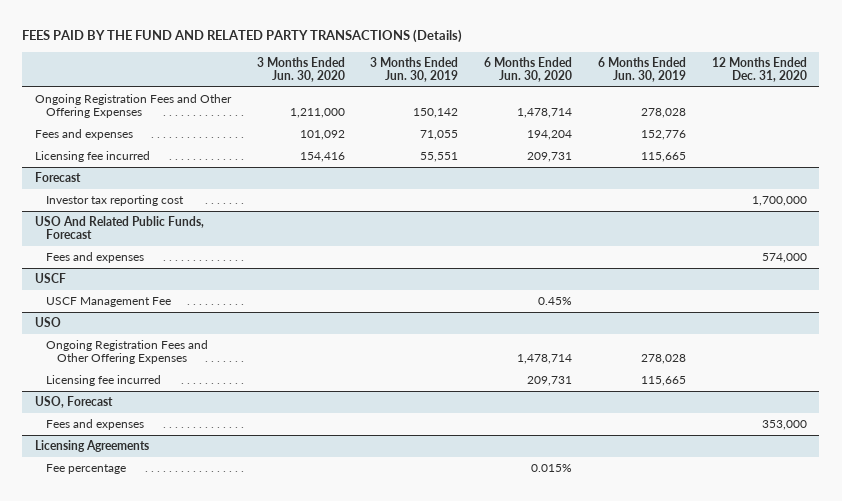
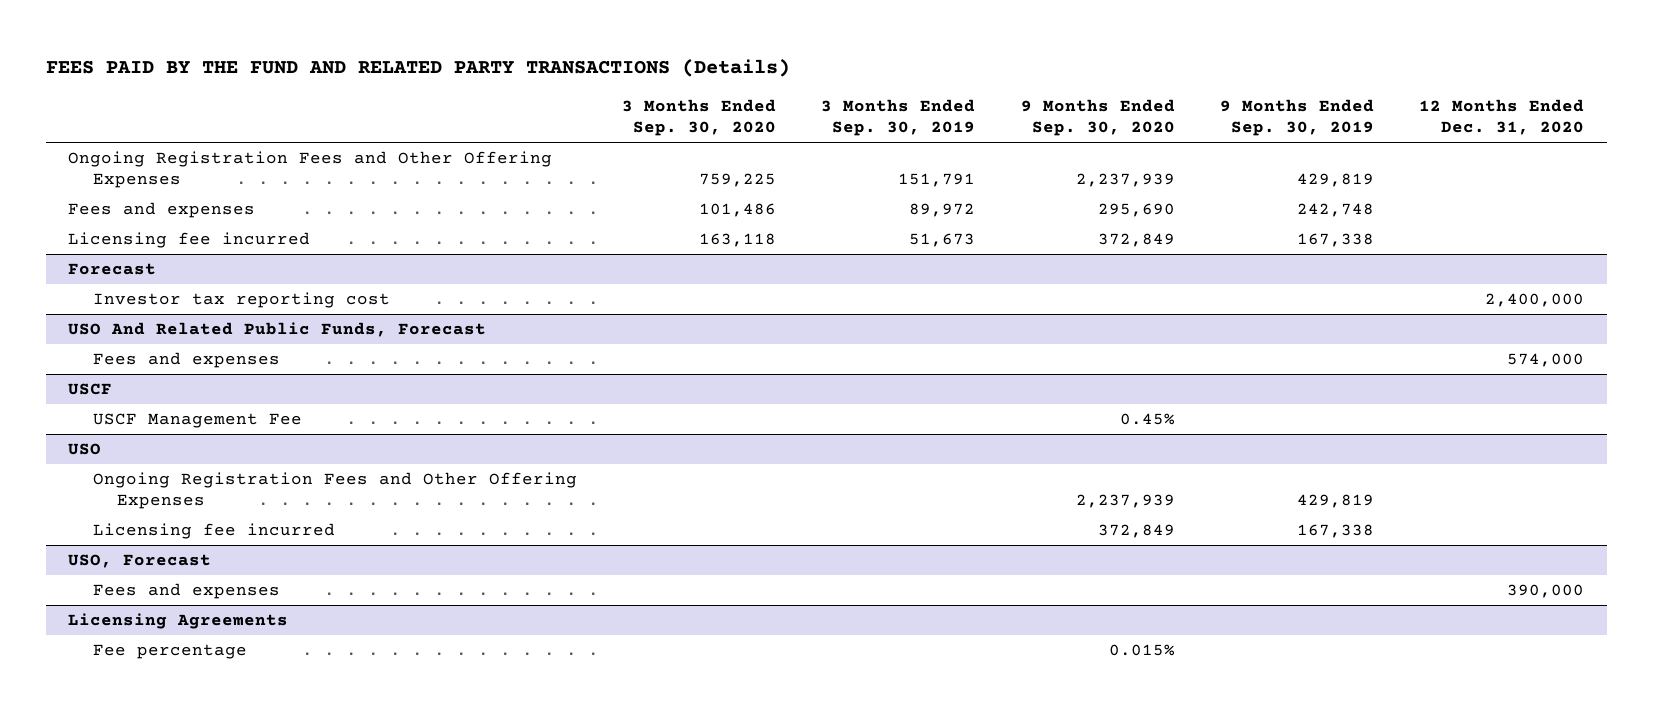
[256,56,345,83] 3 Months Ended Jun. 30, 2020 -> none
[370,56,459,83] 3 Months Ended Jun. 30, 2019 -> none
[484,56,573,83] 6 Months Ended Jun. 30, 2020 -> none
[597,56,686,83] 6 Months Ended Jun. 30, 2019 -> none
none -> [621,98,776,137] 3 Months Ended Sep. 30, 2020
none -> [821,98,976,137] 3 Months Ended Sep. 30, 2019
none -> [1020,98,1175,137] 9 Months Ended Sep. 30, 2020
none -> [1220,98,1375,137] 9 Months Ended Sep. 30, 2019
[751,196,807,207] 1,700,000 -> [1485,293,1585,308] 2,400,000
[761,420,807,431] 353,000 -> [1507,584,1585,599] 390,000

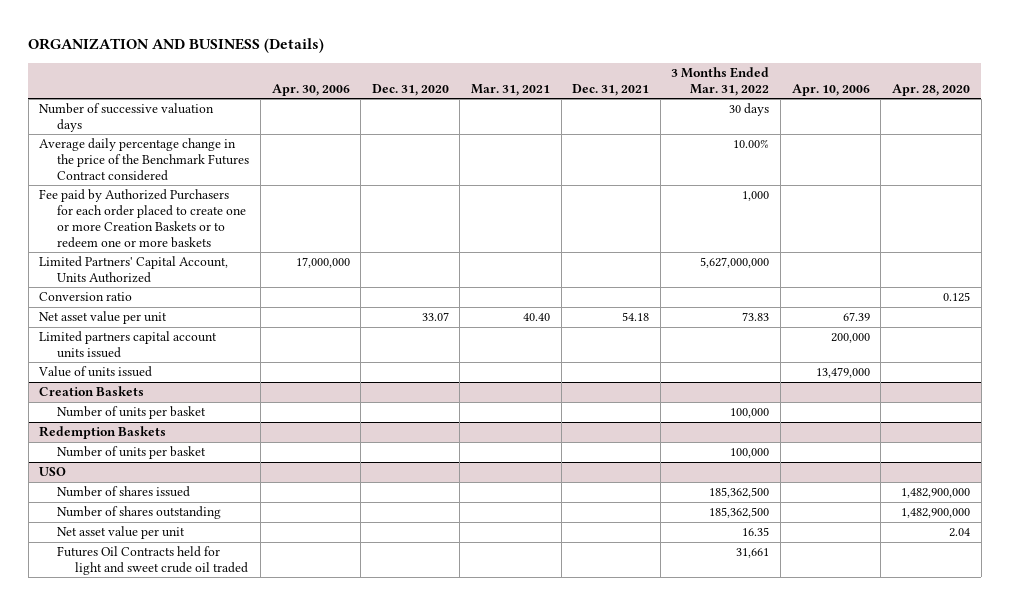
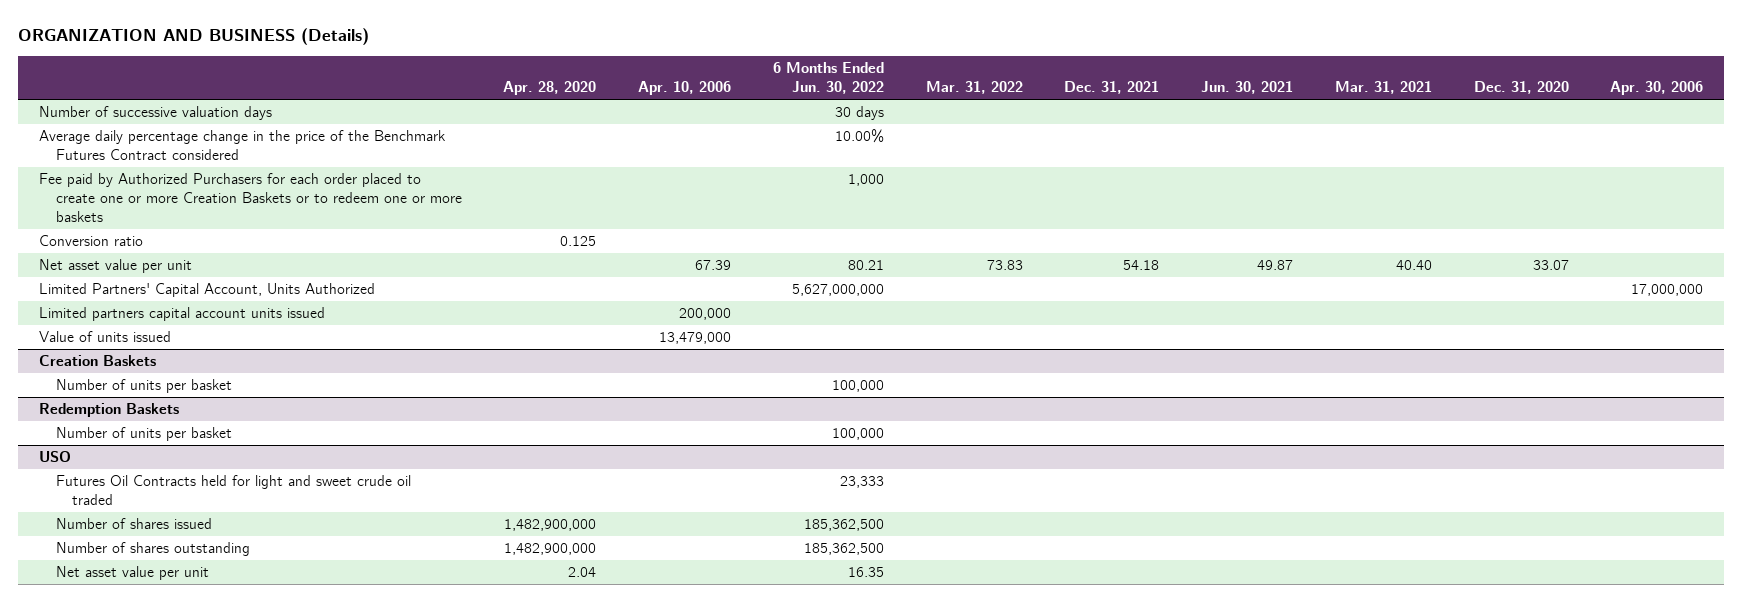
[671,67,770,97] 3 Months Ended Mar. 31, 2022 -> none
none -> [772,62,884,95] 6 Months Ended Jun. 30, 2022
none -> [925,81,1023,95] Mar. 31, 2022
none -> [1201,81,1294,95] Jun. 30, 2021
[39,256,229,284] Limited Partners' Capital Account, Units Authorized -> [39,283,376,298] Limited Partners' Capital Account, Units Authorized
[57,546,249,576] Futures Oil Contracts held for light and sweet crude oil traded -> [55,475,411,506] Futures Oil Contracts held for light and sweet crude oil traded

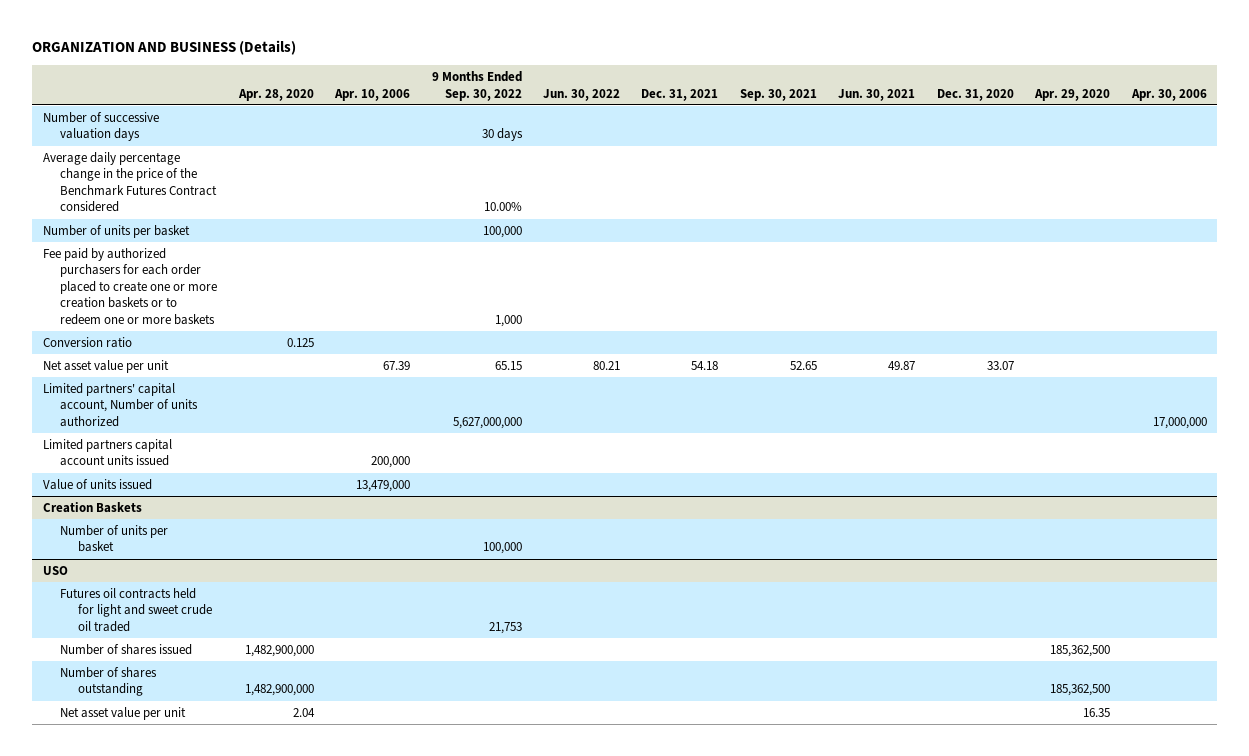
[772,62,884,95] 6 Months Ended Jun. 30, 2022 -> none
[925,81,1023,95] Mar. 31, 2022 -> none
[1334,81,1432,95] Mar. 31, 2021 -> none
none -> [431,71,522,101] 9 Months Ended Sep. 30, 2022
none -> [543,88,621,101] Jun. 30, 2022
none -> [739,88,817,101] Sep. 30, 2021
none -> [1034,88,1111,101] Apr. 29, 2020
none -> [42,224,190,238] Number of units per basket
[39,173,462,222] Fee paid by Authorized Purchasers for each order placed to create one or more Creation Baskets or to redeem one or more baskets -> [42,247,218,326] Fee paid by authorized purchasers for each order placed to create one or more creation baskets or to redeem one or more baskets
[39,283,376,298] Limited Partners' Capital Account, Units Authorized -> [42,382,199,427] Limited partners' capital account, Number of units authorized
[39,403,180,418] Redemption Baskets -> none
[55,427,232,442] Number of units per basket -> none
[55,475,411,506] Futures Oil Contracts held for light and sweet crude oil traded -> [60,587,212,632] Futures oil contracts held for light and sweet crude oil traded

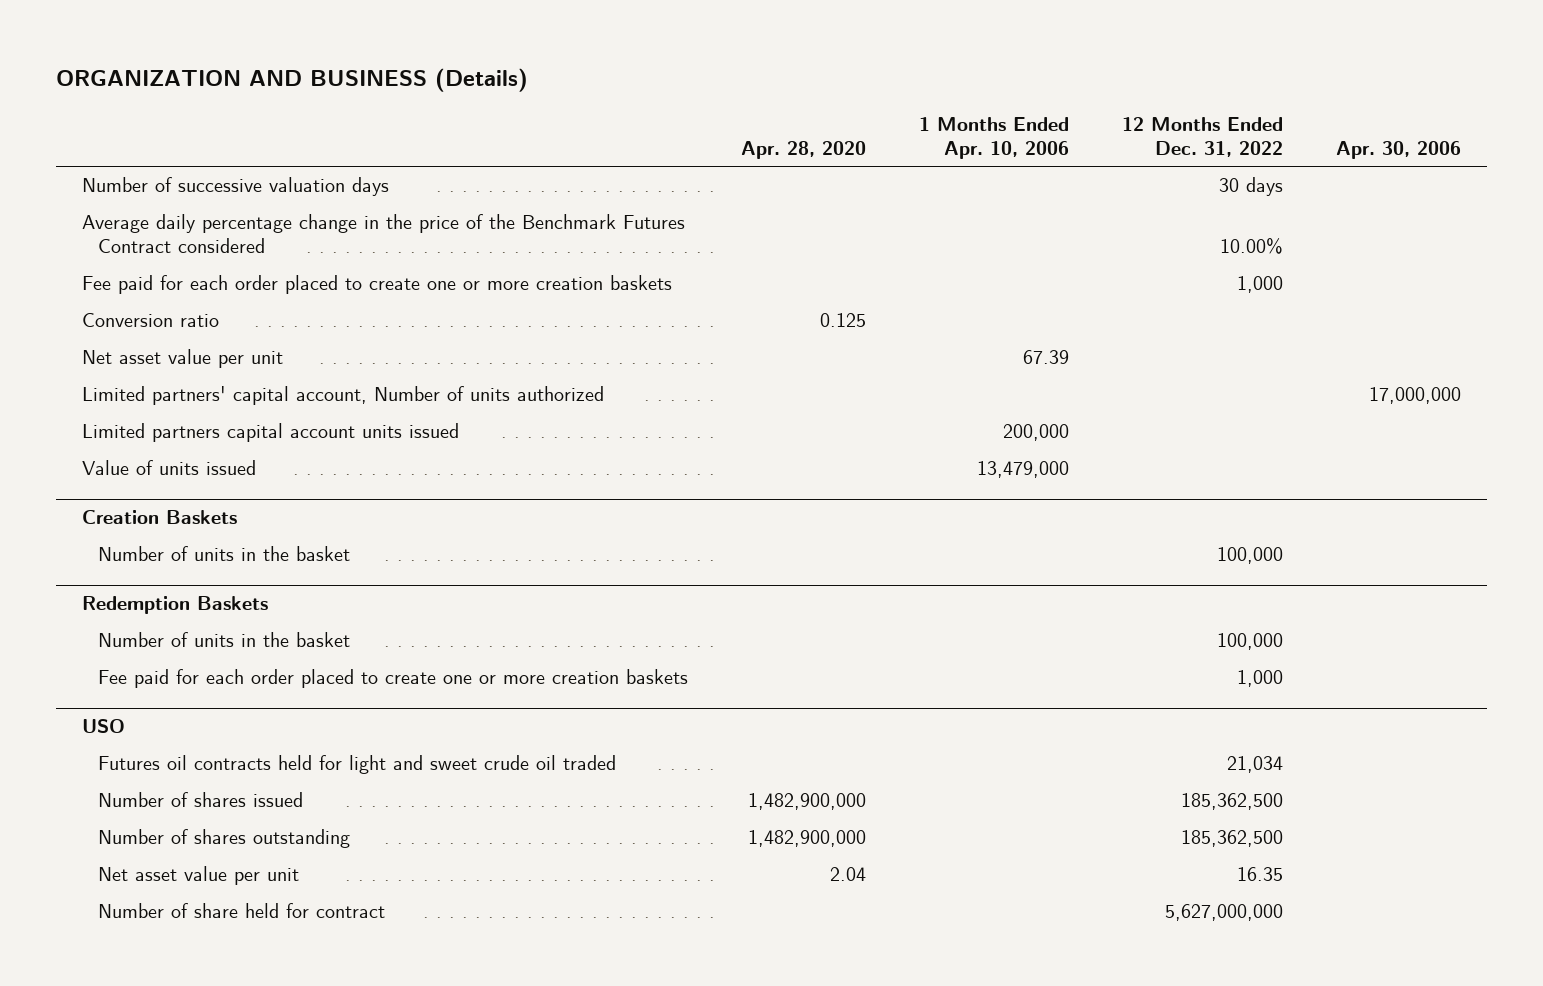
[334,88,411,101] Apr. 10, 2006 -> none
[431,71,522,101] 9 Months Ended Sep. 30, 2022 -> none
[543,88,621,101] Jun. 30, 2022 -> none
[641,88,719,101] Dec. 31, 2021 -> none
[739,88,817,101] Sep. 30, 2021 -> none
[838,88,916,101] Jun. 30, 2021 -> none
[936,88,1014,101] Dec. 31, 2020 -> none
[1034,88,1111,101] Apr. 29, 2020 -> none
none -> [919,116,1070,159] 1 Months Ended Apr. 10, 2006
none -> [1122,116,1284,157] 12 Months Ended Dec. 31, 2022
[42,224,190,238] Number of units per basket -> none
[42,247,218,326] Fee paid by authorized purchasers for each order placed to create one or more creation baskets or to redeem one or more baskets -> [82,275,673,295] Fee paid for each order placed to create one or more creation baskets
[60,524,169,553] Number of units per basket -> [98,546,351,562] Number of units in the basket
none -> [82,596,269,615] Redemption Baskets
none -> [98,632,351,648] Number of units in the basket
none -> [98,669,689,689] Fee paid for each order placed to create one or more creation baskets
none -> [98,903,386,919] Number of share held for contract

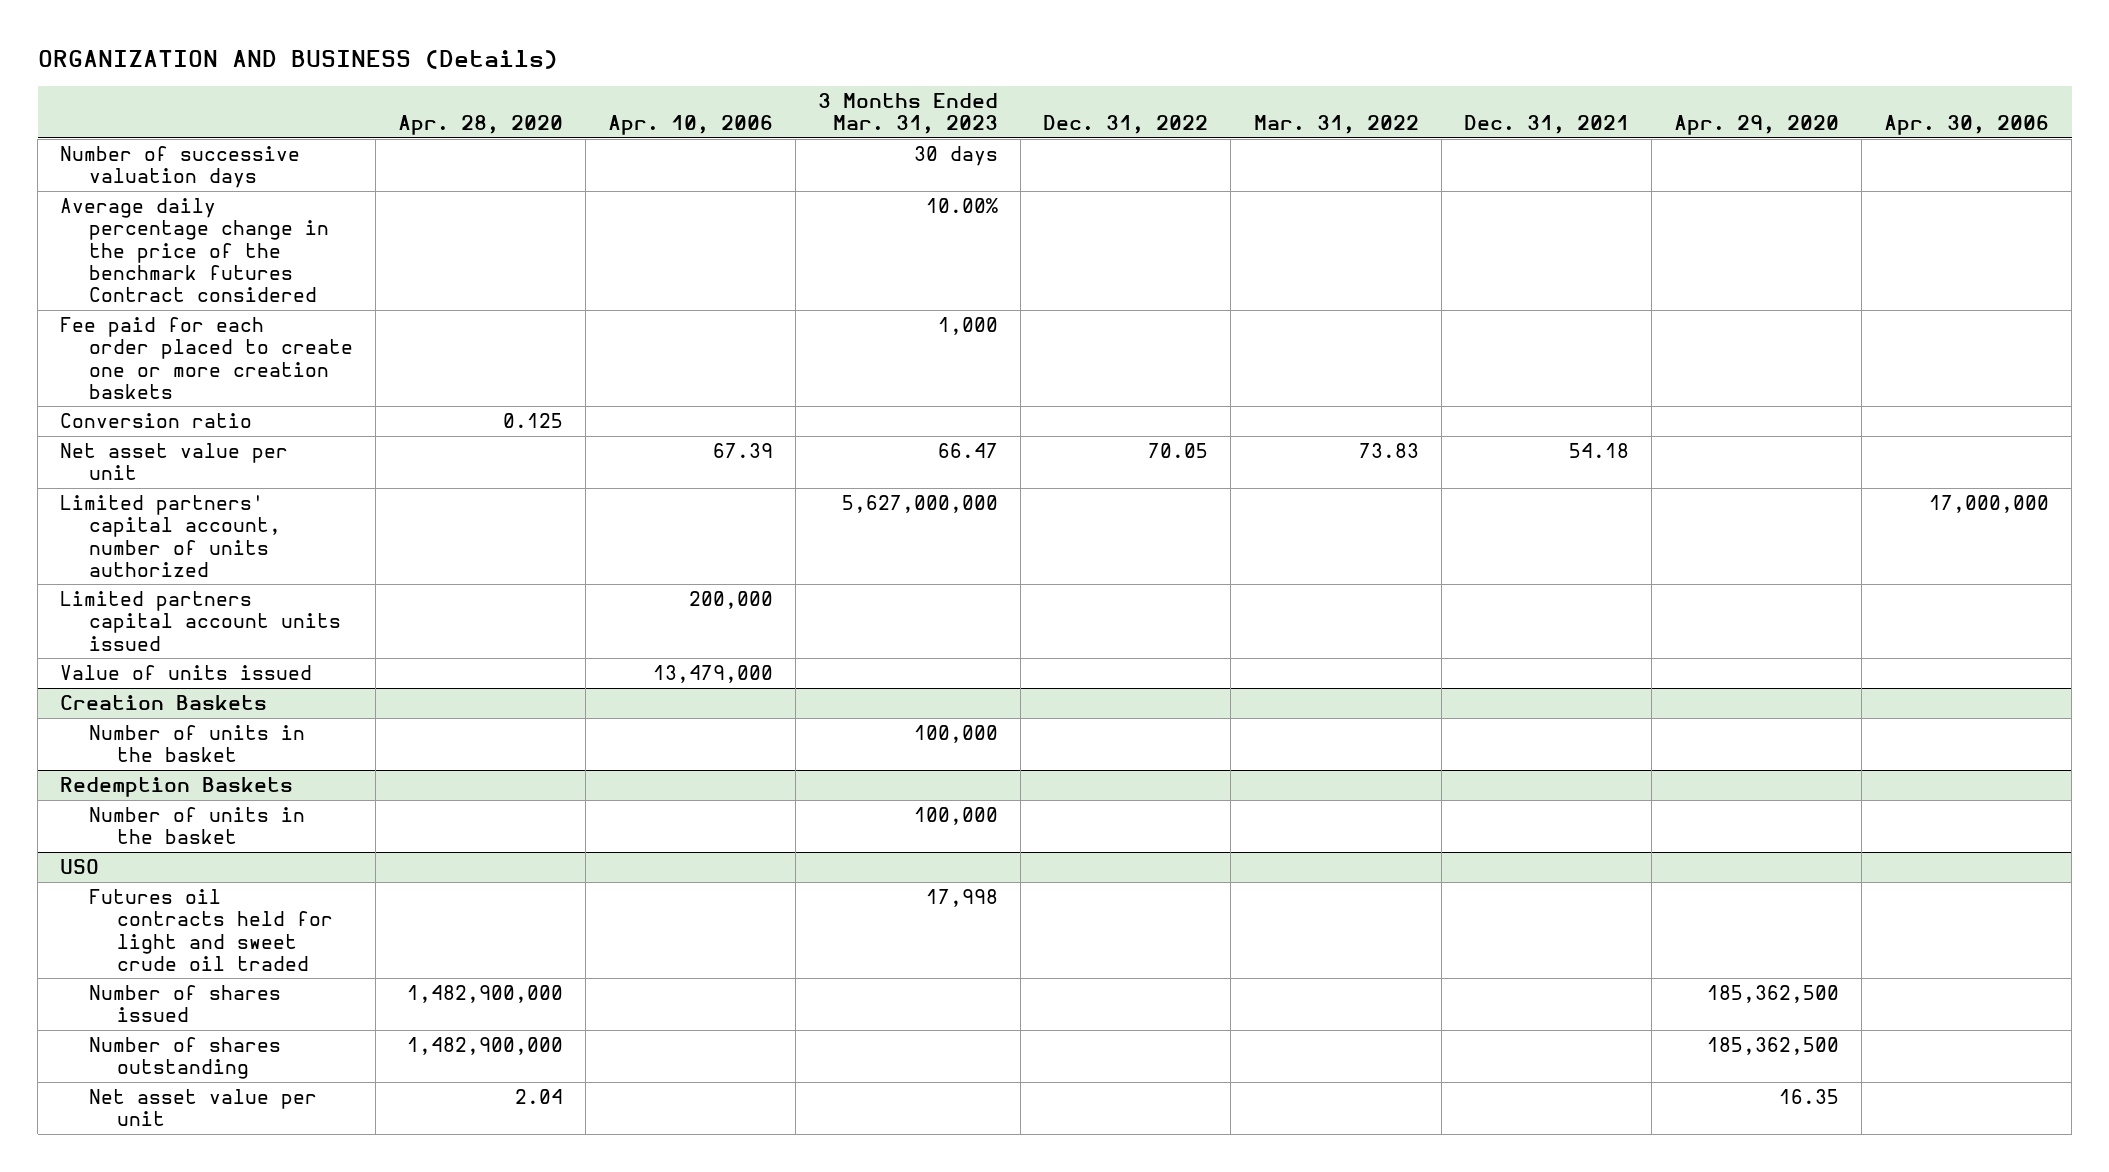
[919,116,1070,159] 1 Months Ended Apr. 10, 2006 -> none
[1122,116,1284,157] 12 Months Ended Dec. 31, 2022 -> none
none -> [607,115,773,136] Apr. 10, 2006
none -> [818,93,999,135] 3 Months Ended Mar. 31, 2023
none -> [1043,115,1209,135] Dec. 31, 2022
none -> [1253,115,1419,135] Mar. 31, 2022
none -> [1463,115,1629,135] Dec. 31, 2021
none -> [1673,115,1839,136] Apr. 29, 2020
[82,214,686,254] Average daily percentage change in the price of the Benchmark Futures Contract considered -> [60,197,329,303] Average daily percentage change in the price of the benchmark futures Contract considered
[82,386,605,406] Limited partners' capital account, Number of units authorized -> [60,494,281,577] Limited partners' capital account, number of units authorized
[98,669,689,689] Fee paid for each order placed to create one or more creation baskets -> none
[98,903,386,919] Number of share held for contract -> none

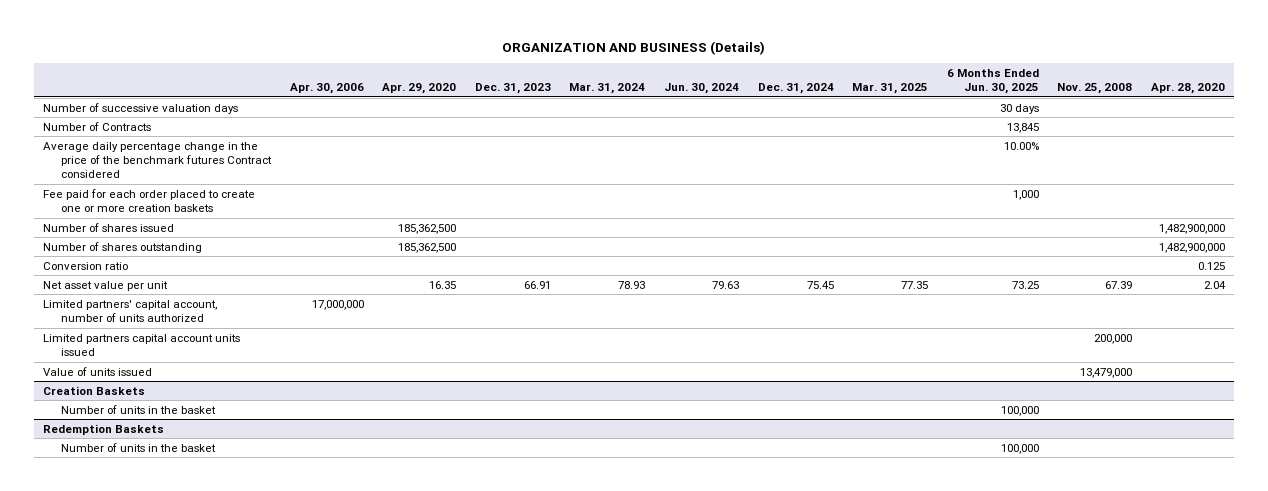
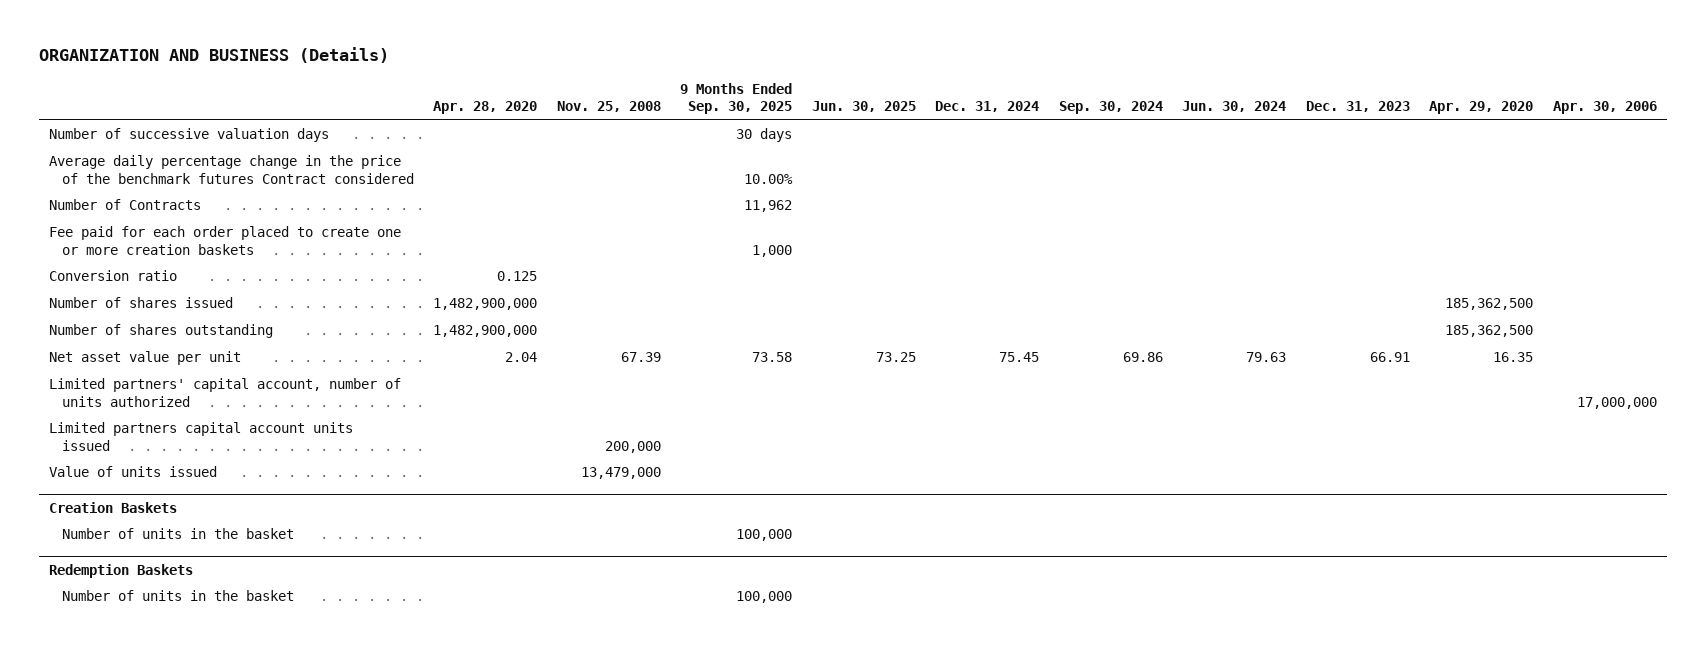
[569,83,646,95] Mar. 31, 2024 -> none
[852,83,929,95] Mar. 31, 2025 -> none
[946,69,1039,95] 6 Months Ended Jun. 30, 2025 -> none
none -> [680,82,793,115] 9 Months Ended Sep. 30, 2025
none -> [811,101,916,113] Jun. 30, 2025
none -> [1058,101,1163,115] Sep. 30, 2024
[42,121,151,131] Number of Contracts -> [48,199,201,211] Number of Contracts
[42,261,128,270] Conversion ratio -> [48,270,177,282] Conversion ratio

